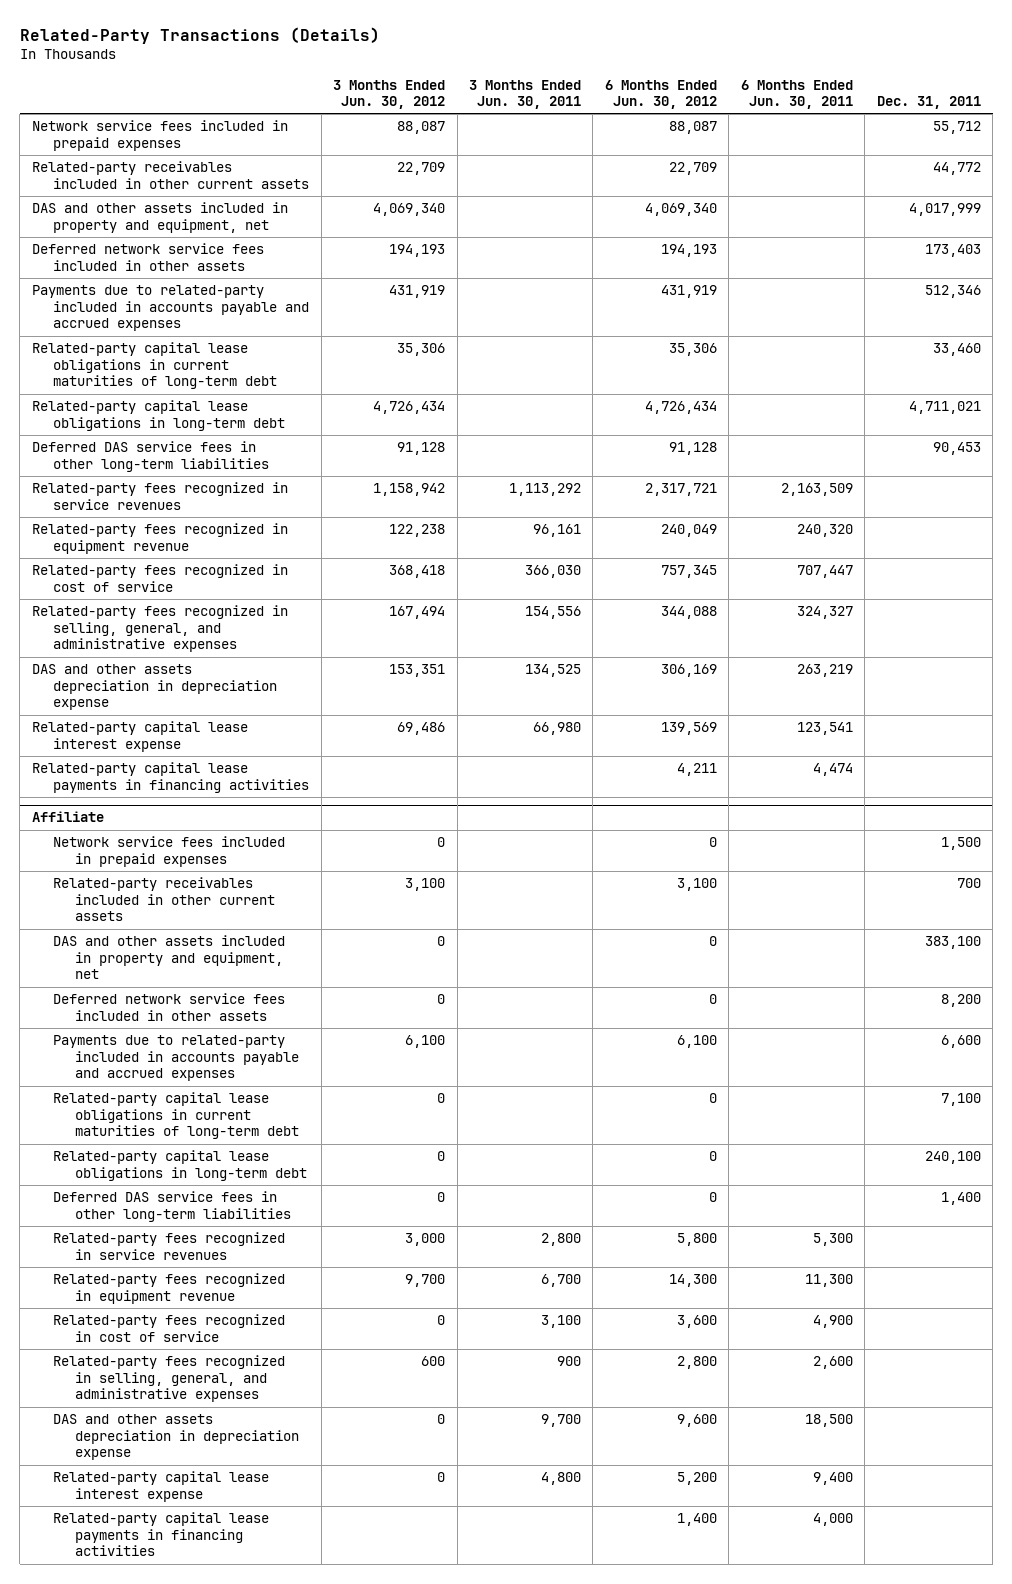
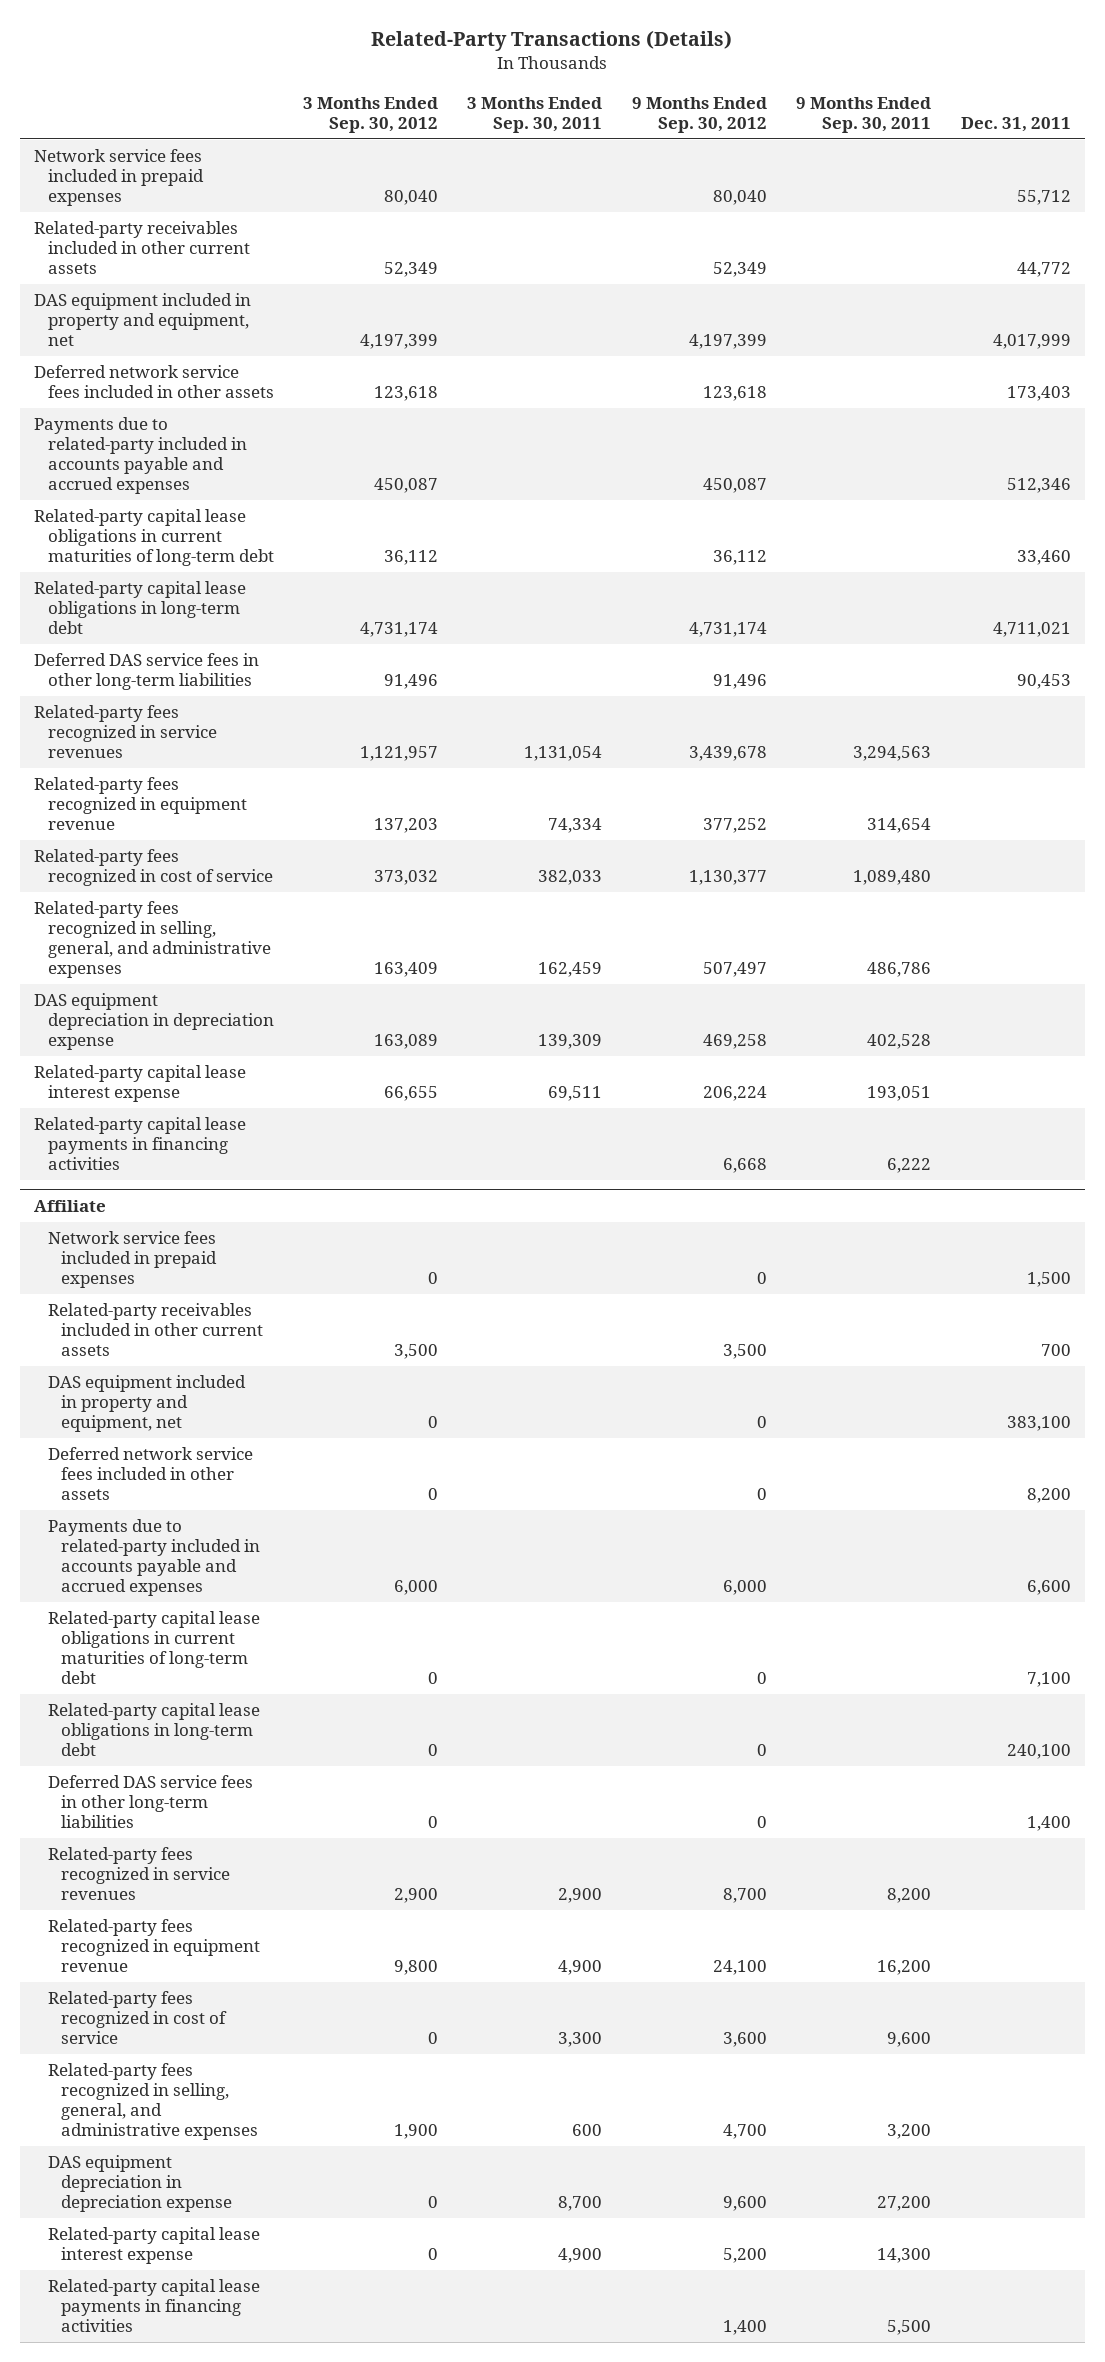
[333,79,446,110] 3 Months Ended Jun. 30, 2012 -> none
[468,79,581,110] 3 Months Ended Jun. 30, 2011 -> none
[604,79,717,110] 6 Months Ended Jun. 30, 2012 -> none
[740,79,853,110] 6 Months Ended Jun. 30, 2011 -> none
none -> [302,96,438,133] 3 Months Ended Sep. 30, 2012
none -> [467,96,603,133] 3 Months Ended Sep. 30, 2011
none -> [631,96,767,133] 9 Months Ended Sep. 30, 2012
none -> [796,96,932,133] 9 Months Ended Sep. 30, 2011
[31,202,288,233] DAS and other assets included in property and equipment, net -> [34,293,252,346] DAS equipment included in property and equipment, net
[31,664,278,711] DAS and other assets depreciation in depreciation expense -> [34,993,274,1050] DAS equipment depreciation in depreciation expense
[53,935,286,980] DAS and other assets included in property and equipment, net -> [47,1375,246,1432] DAS equipment included in property and equipment, net
[53,1414,299,1461] DAS and other assets depreciation in depreciation expense -> [47,2155,232,2212] DAS equipment depreciation in depreciation expense

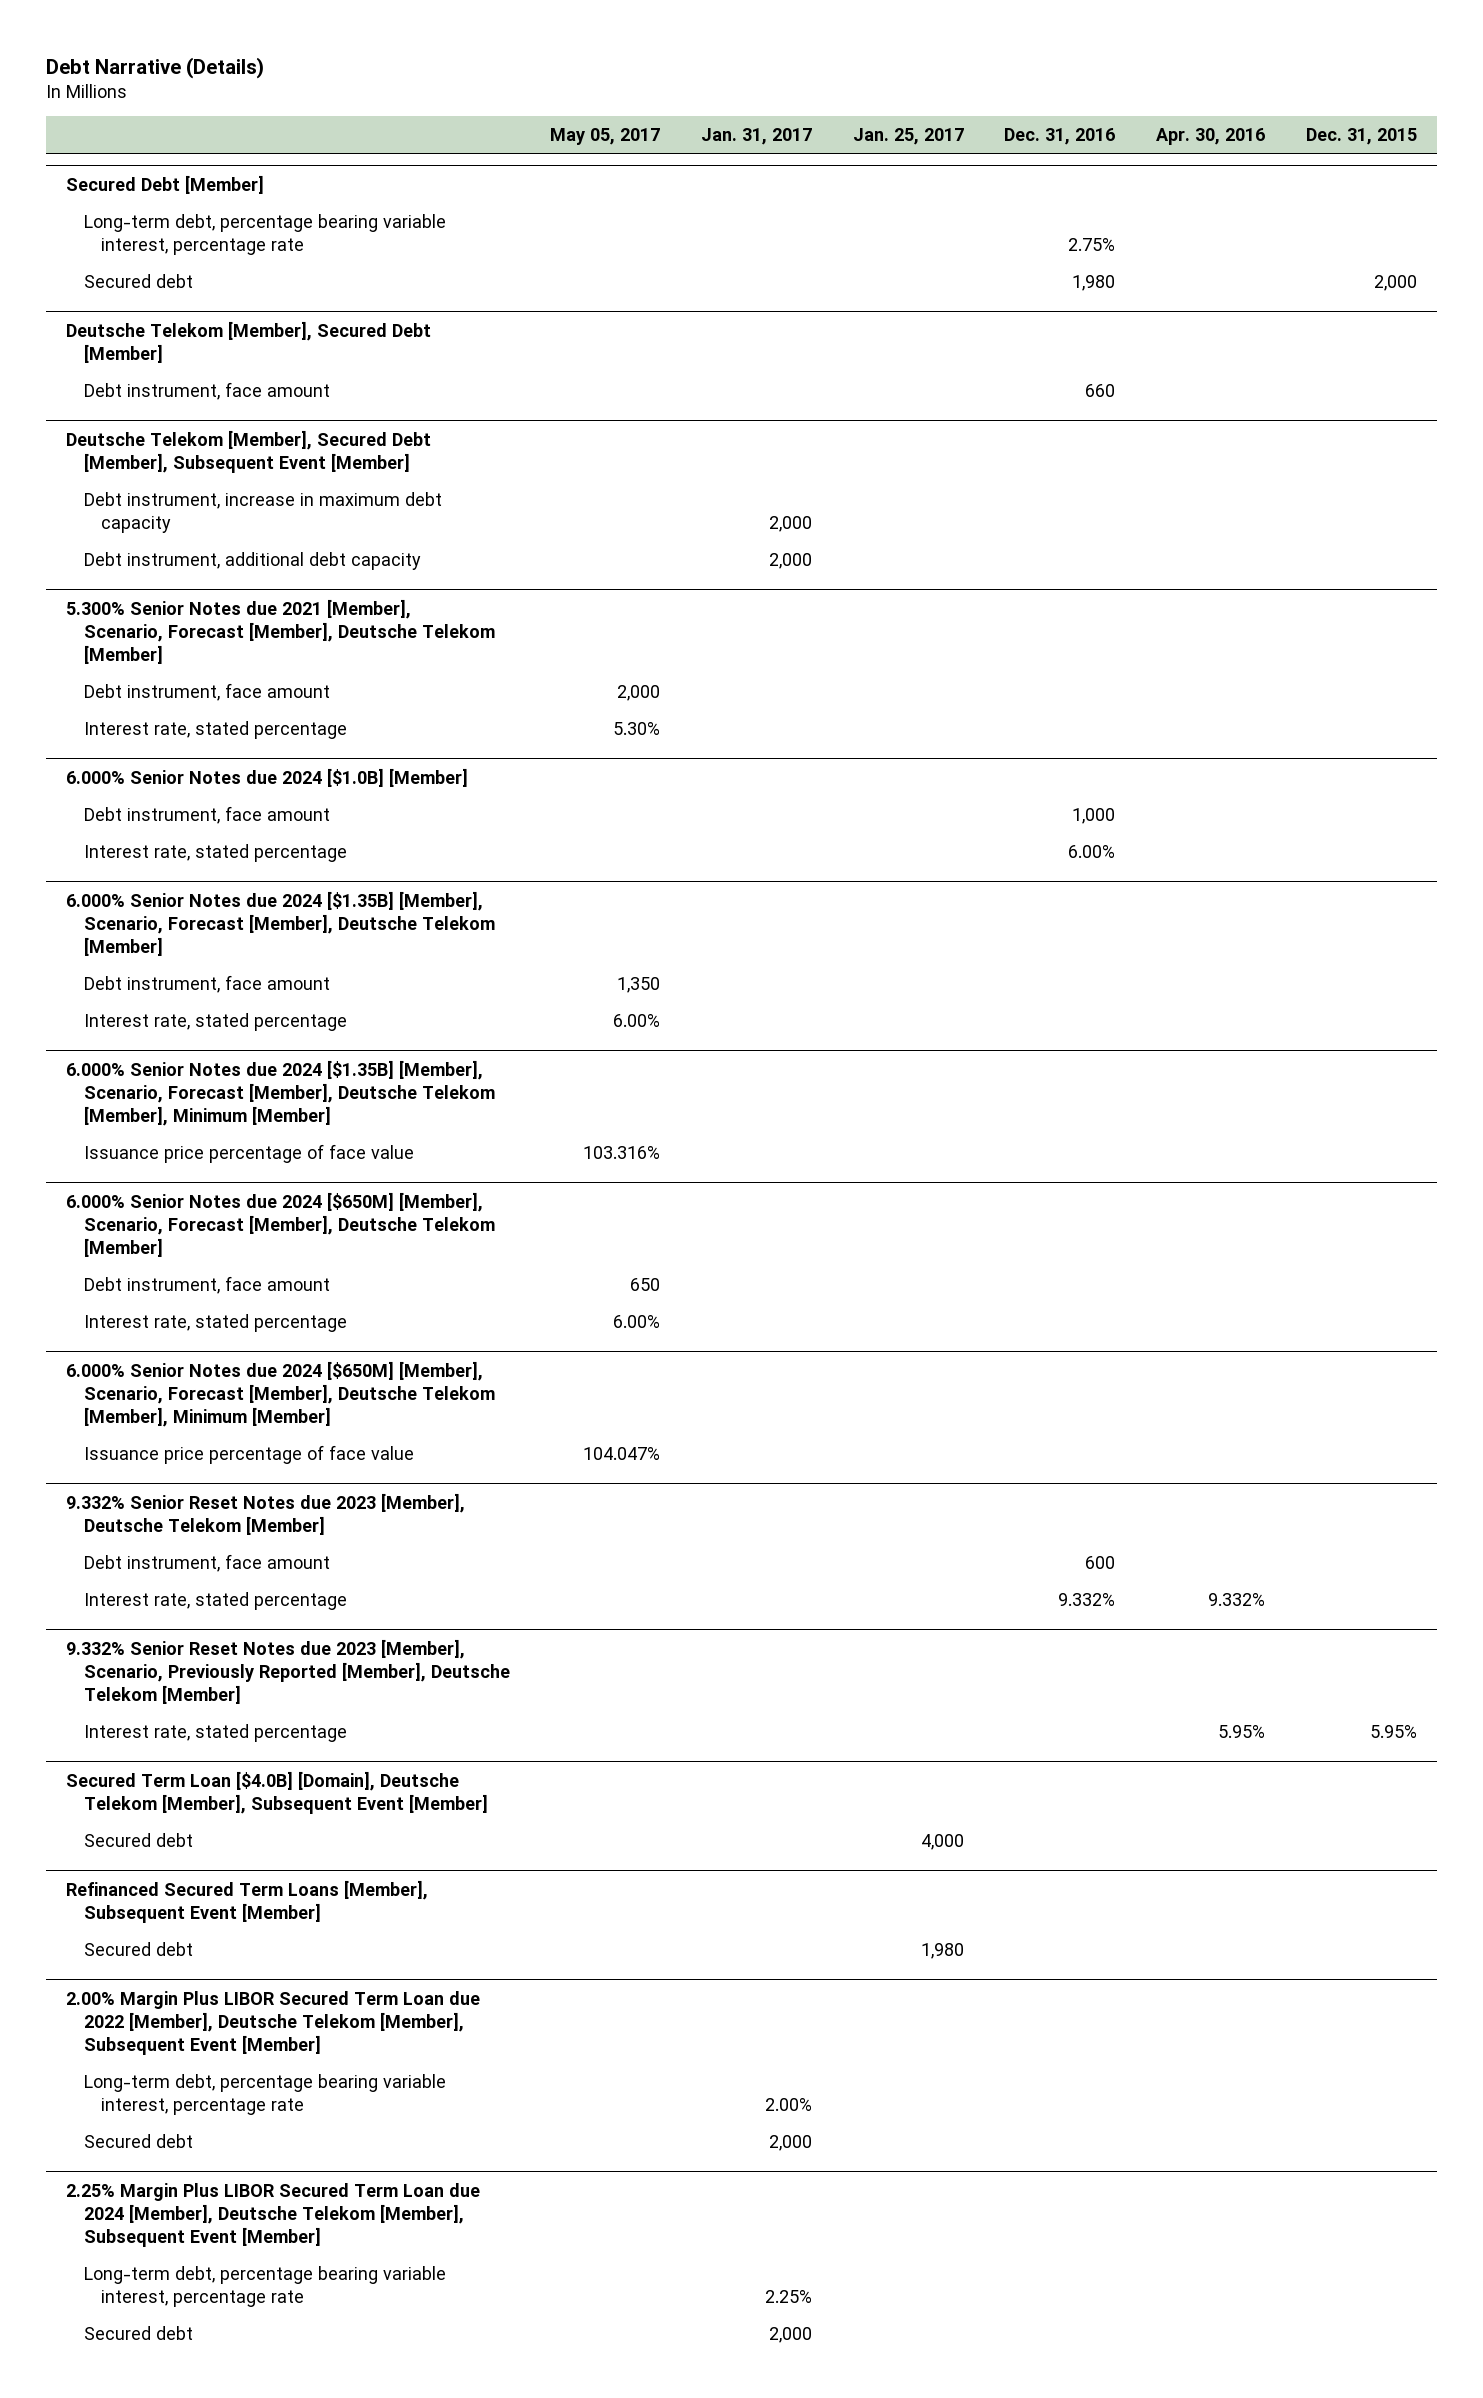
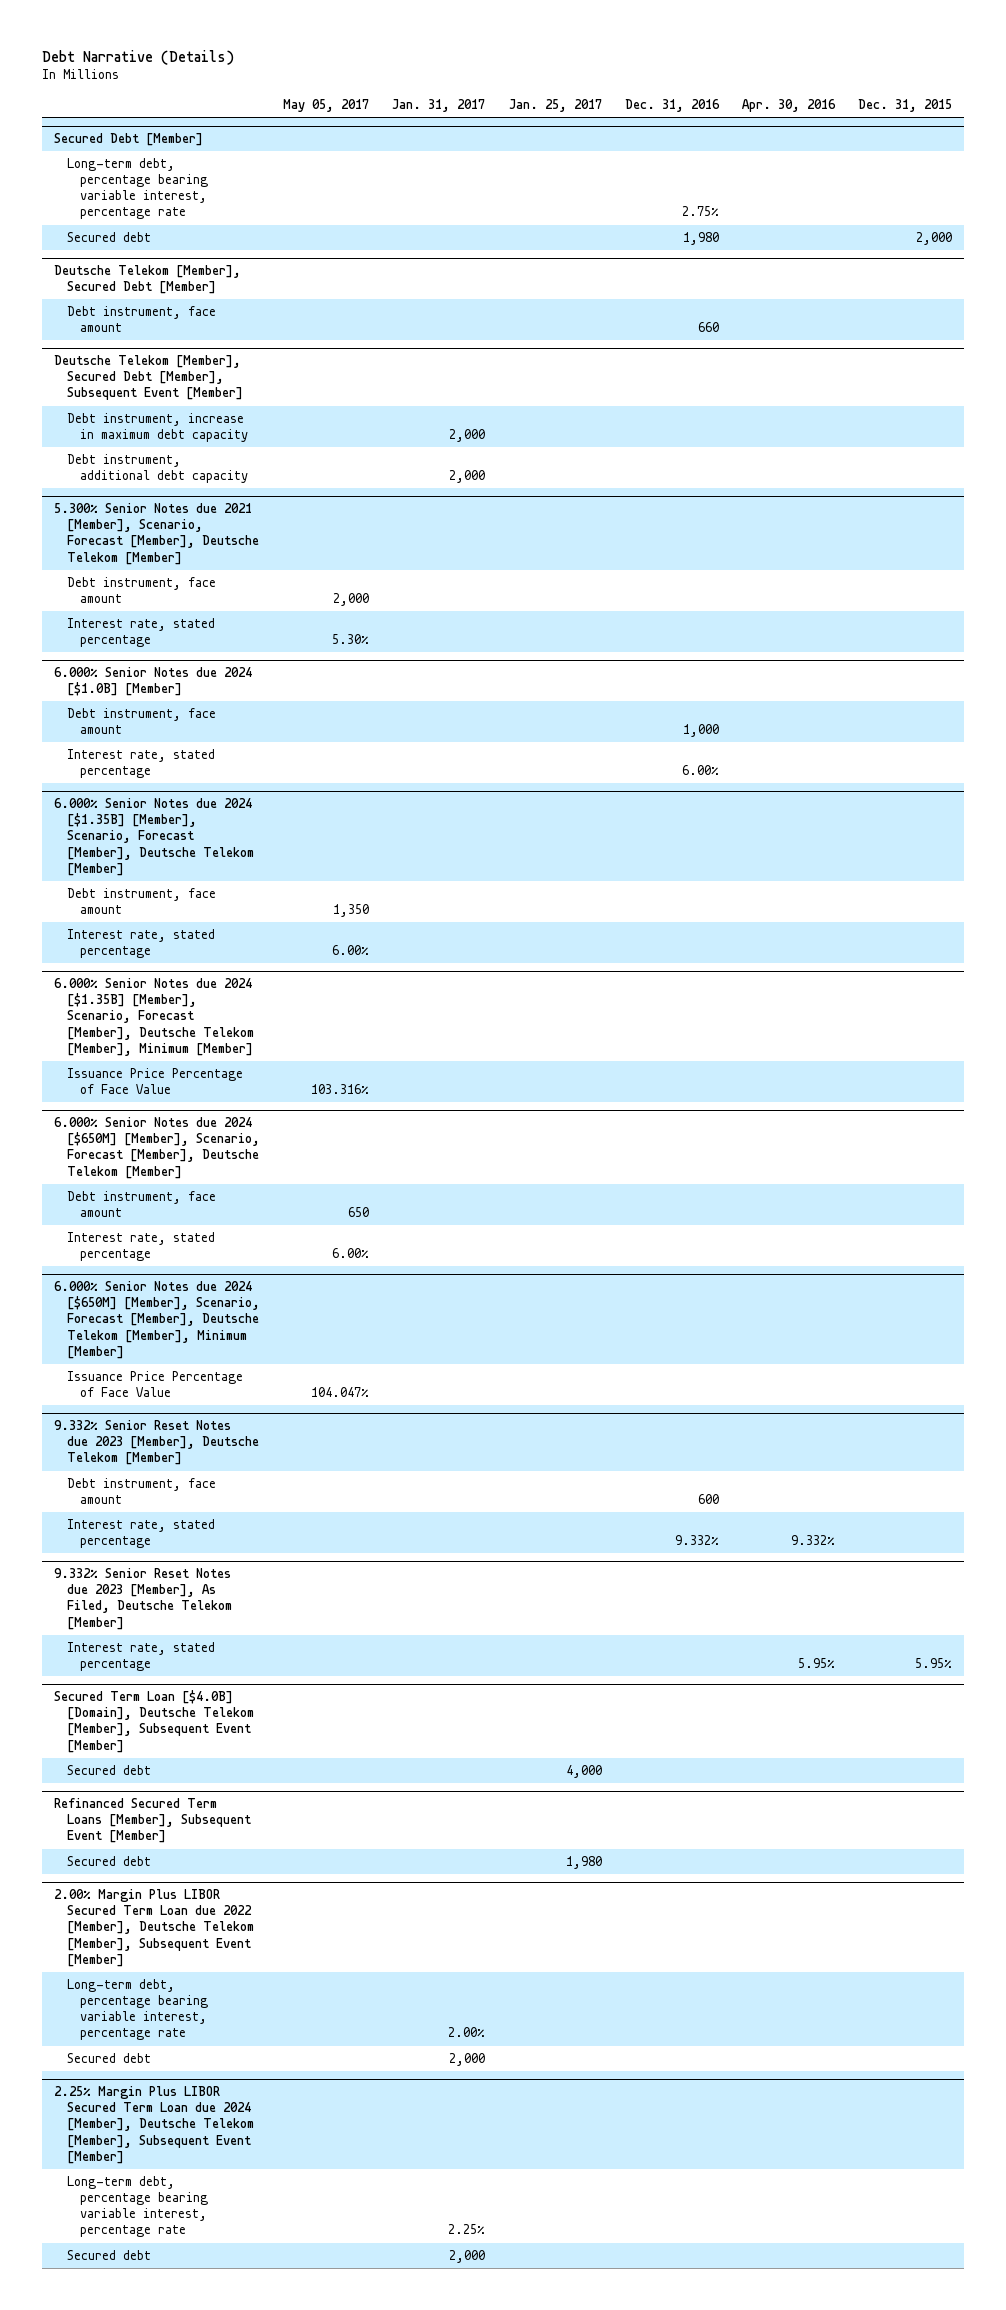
[83,1143,414,1163] Issuance price percentage of face value -> [67,1067,244,1095] Issuance Price Percentage of Face Value
[83,1444,414,1464] Issuance price percentage of face value -> [67,1370,244,1398] Issuance Price Percentage of Face Value
[65,1638,510,1704] 9.332% Senior Reset Notes due 2023 [Member], Scenario, Previously Reported [Member], Deutsche Telekom [Member] -> [53,1568,233,1630] 9.332% Senior Reset Notes due 2023 [Member], As Filed, Deutsche Telekom [Member]

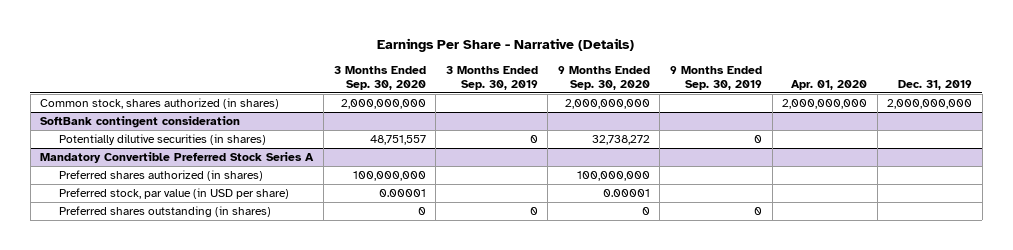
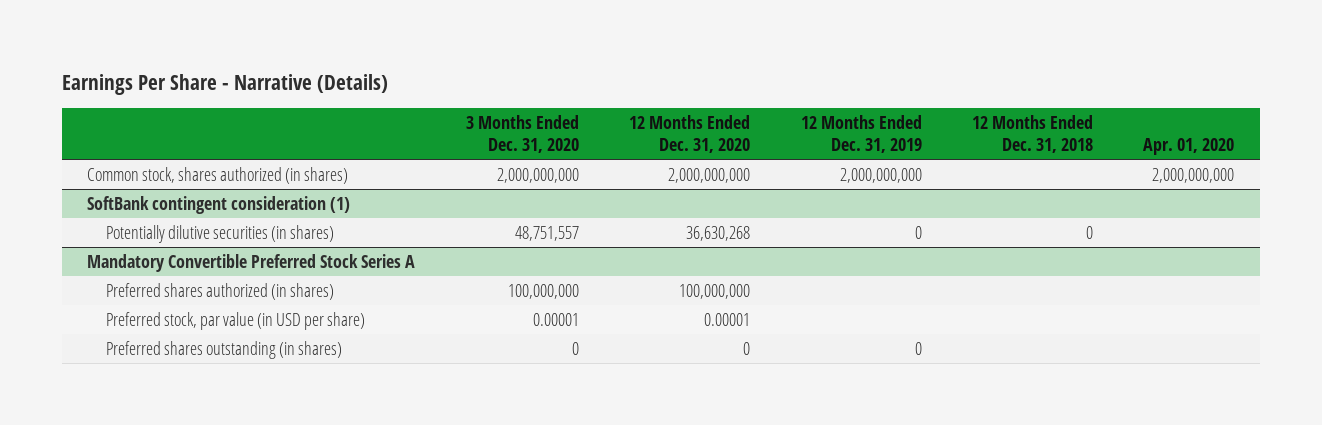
[333,65,426,91] 3 Months Ended Sep. 30, 2020 -> none
[445,65,538,91] 3 Months Ended Sep. 30, 2019 -> none
[557,65,650,91] 9 Months Ended Sep. 30, 2020 -> none
[670,65,763,91] 9 Months Ended Sep. 30, 2019 -> none
[898,80,973,91] Dec. 31, 2019 -> none
none -> [465,114,579,154] 3 Months Ended Dec. 31, 2020
none -> [629,114,751,154] 12 Months Ended Dec. 31, 2020
none -> [800,114,922,154] 12 Months Ended Dec. 31, 2019
none -> [971,114,1093,154] 12 Months Ended Dec. 31, 2018
[40,115,241,128] SoftBank contingent consideration -> [87,195,351,214] SoftBank contingent consideration (1)

